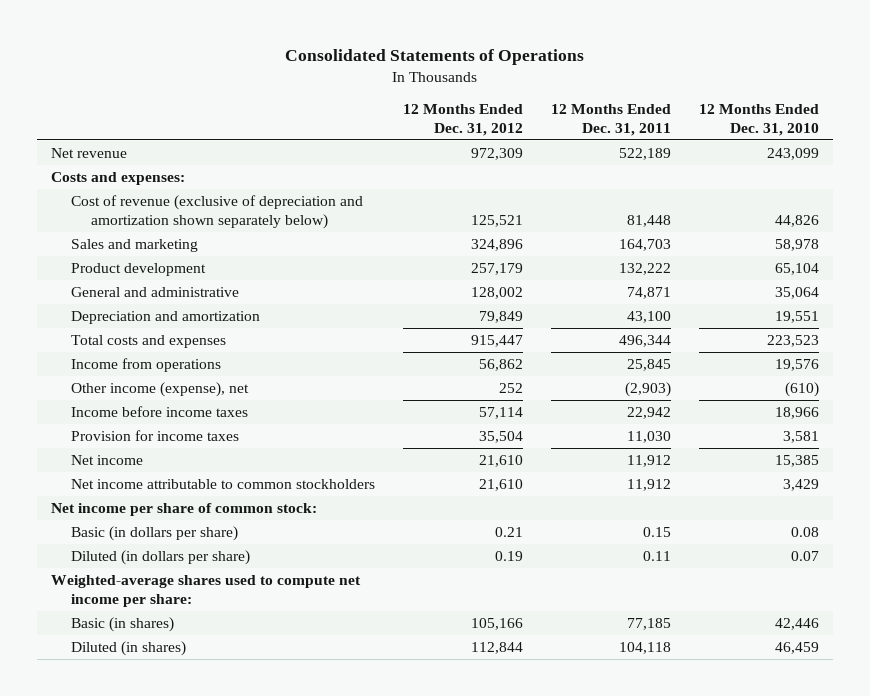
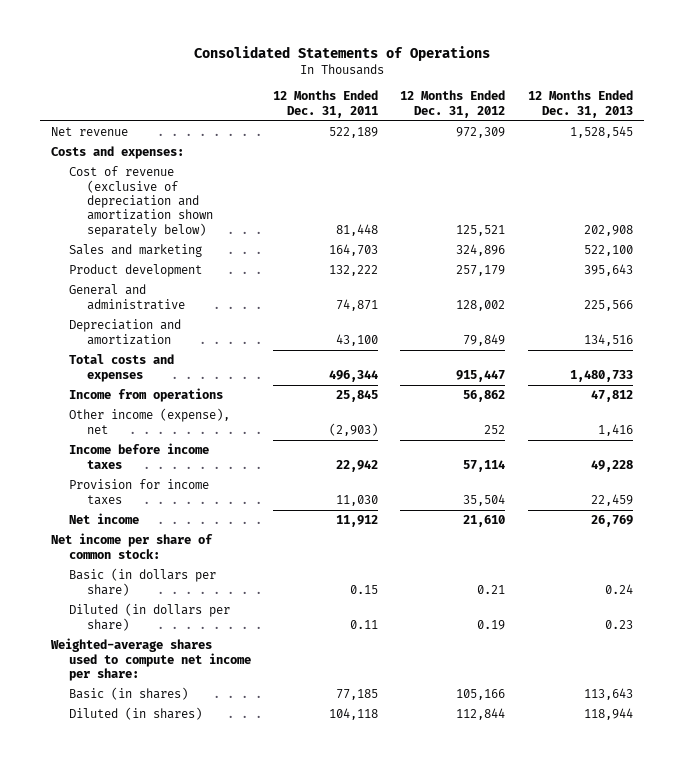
[698,103,819,136] 12 Months Ended Dec. 31, 2010 -> none
none -> [527,90,633,118] 12 Months Ended Dec. 31, 2013
[71,478,376,489] Net income attributable to common stockholders -> none

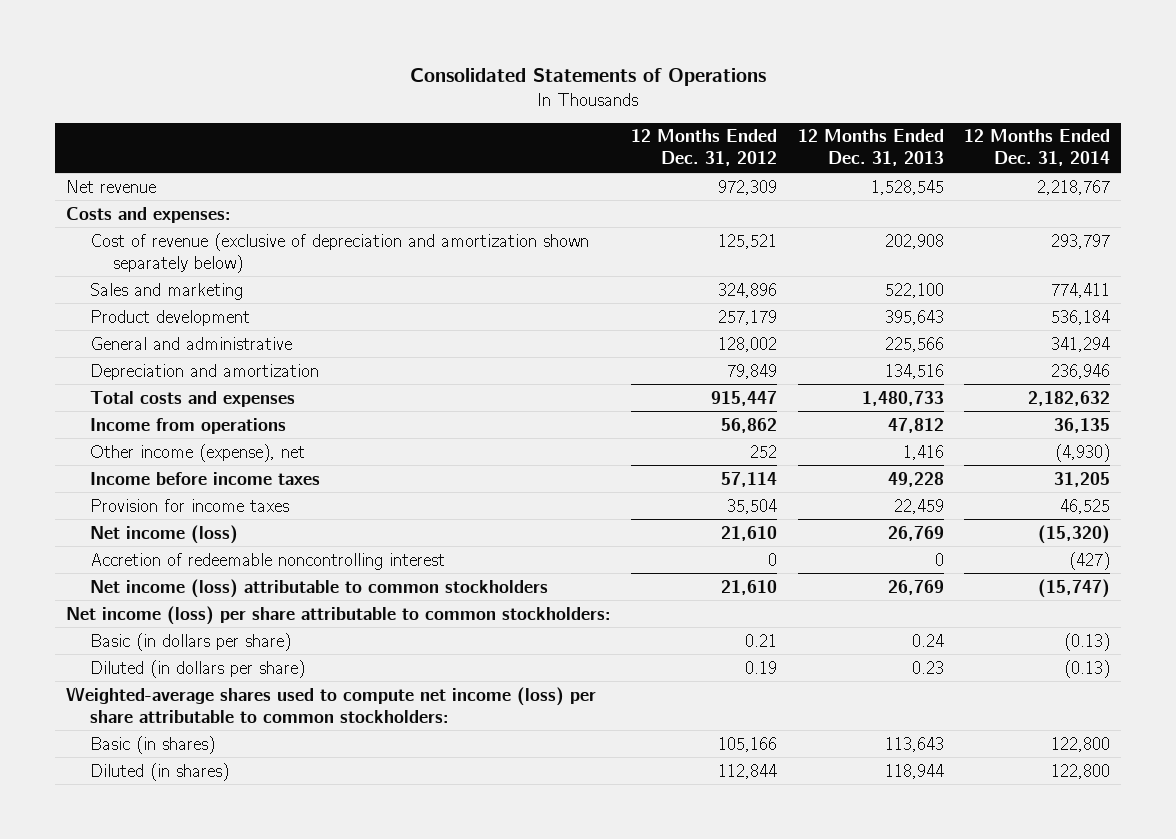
[273,90,379,118] 12 Months Ended Dec. 31, 2011 -> none
none -> [964,129,1111,167] 12 Months Ended Dec. 31, 2014
none -> [89,524,238,544] Net income (loss)
none -> [89,552,445,570] Accretion of redeemable noncontrolling interest
[69,513,140,525] Net income -> [89,578,548,598] Net income (loss) attributable to common stockholders
[51,533,214,559] Net income per share of common stock: -> [65,605,611,625] Net income (loss) per share attributable to common stockholders:
[50,638,252,682] Weighted-average shares used to compute net income per share: -> [65,685,596,723] Weighted-average shares used to compute net income (loss) per share attributable to common stockholders:

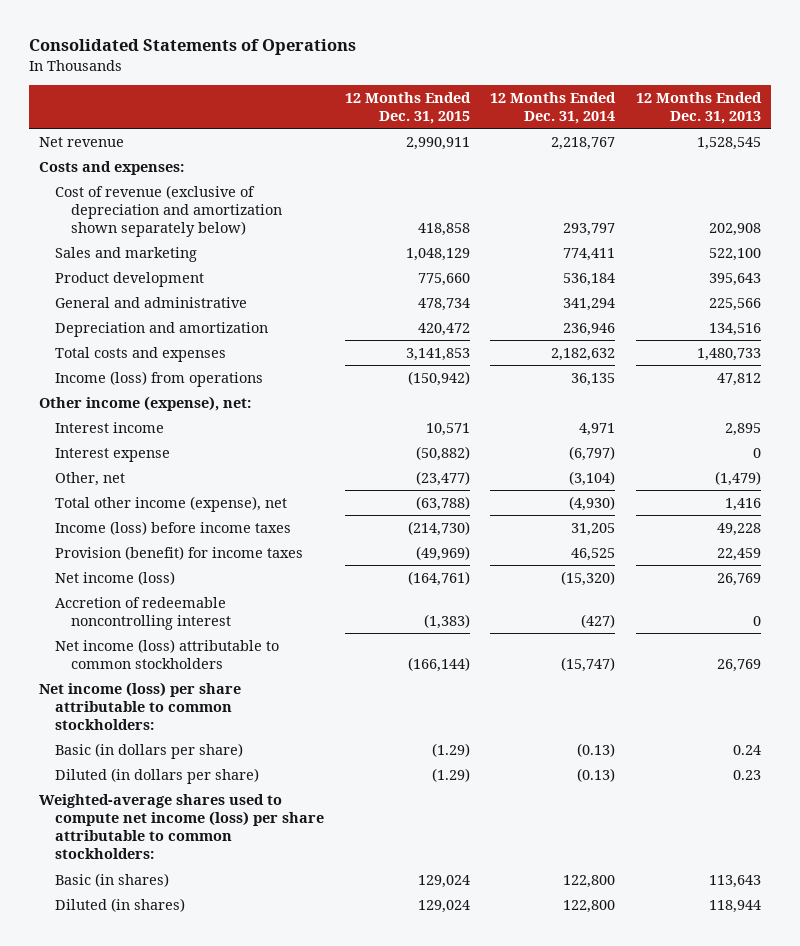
[631,129,778,167] 12 Months Ended Dec. 31, 2012 -> none
none -> [344,91,471,124] 12 Months Ended Dec. 31, 2015
[89,417,286,434] Income from operations -> [54,370,263,387] Income (loss) from operations
none -> [39,395,252,411] Other income (expense), net:
none -> [54,421,164,433] Interest income
none -> [54,447,170,462] Interest expense
none -> [54,471,125,486] Other, net
[89,443,305,462] Other income (expense), net -> [54,495,287,512] Total other income (expense), net
[89,471,320,485] Income before income taxes -> [54,520,291,535] Income (loss) before income taxes
[89,498,289,512] Provision for income taxes -> [54,545,303,560] Provision (benefit) for income taxes

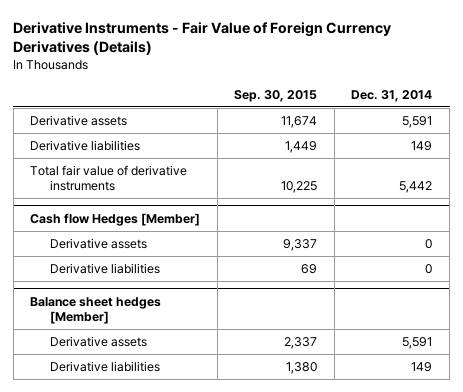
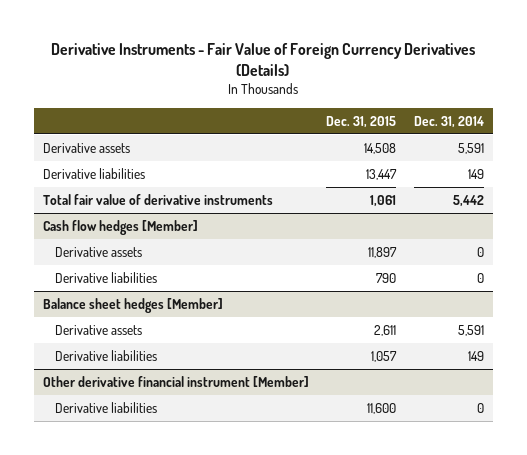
[234,89,318,102] Sep. 30, 2015 -> none
none -> [326,115,397,128] Dec. 31, 2015
[30,212,201,226] Cash flow Hedges [Member] -> [42,220,198,236] Cash flow hedges [Member]
none -> [42,376,309,388] Other derivative financial instrument [Member]
none -> [54,402,157,414] Derivative liabilities

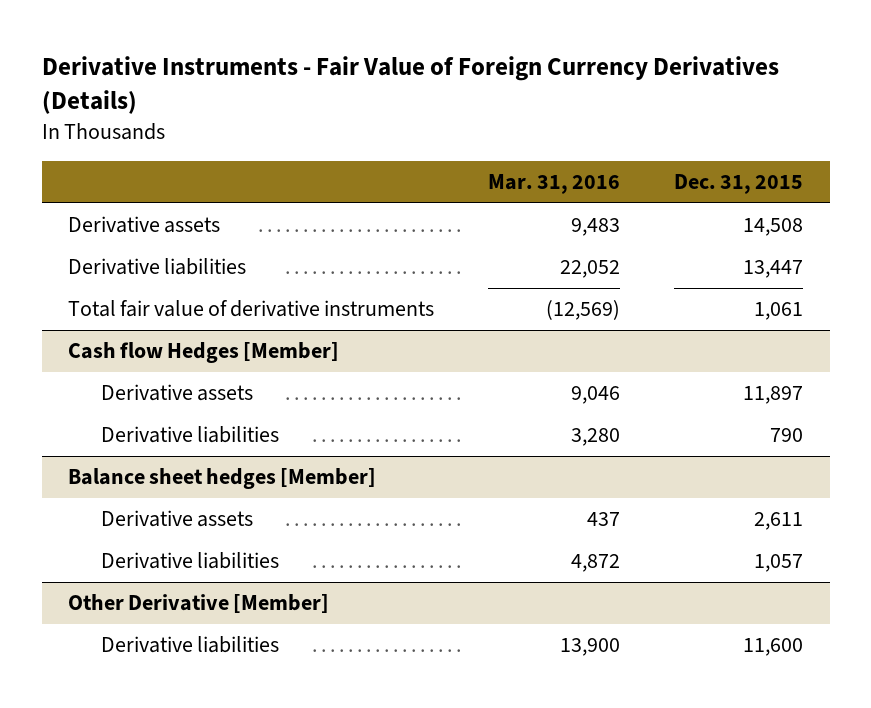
[413,115,484,128] Dec. 31, 2014 -> none
none -> [488,173,621,194] Mar. 31, 2016
[42,220,198,236] Cash flow hedges [Member] -> [68,342,340,364] Cash flow Hedges [Member]
[42,376,309,388] Other derivative financial instrument [Member] -> [68,594,330,614] Other Derivative [Member]

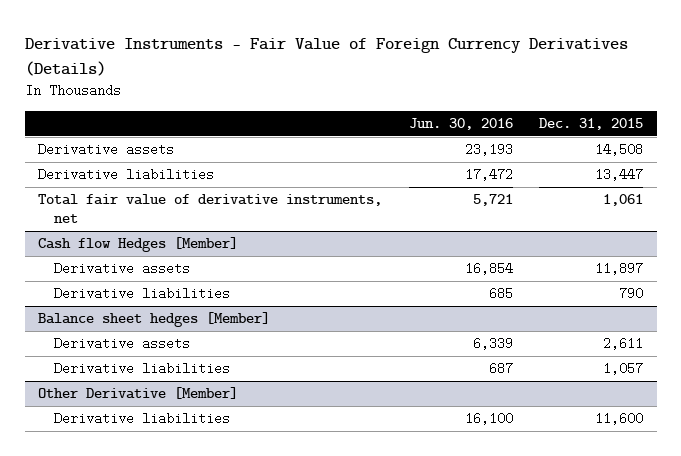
[488,173,621,194] Mar. 31, 2016 -> none
none -> [408,118,513,131] Jun. 30, 2016
[68,300,435,318] Total fair value of derivative instruments -> [38,194,383,224] Total fair value of derivative instruments, net

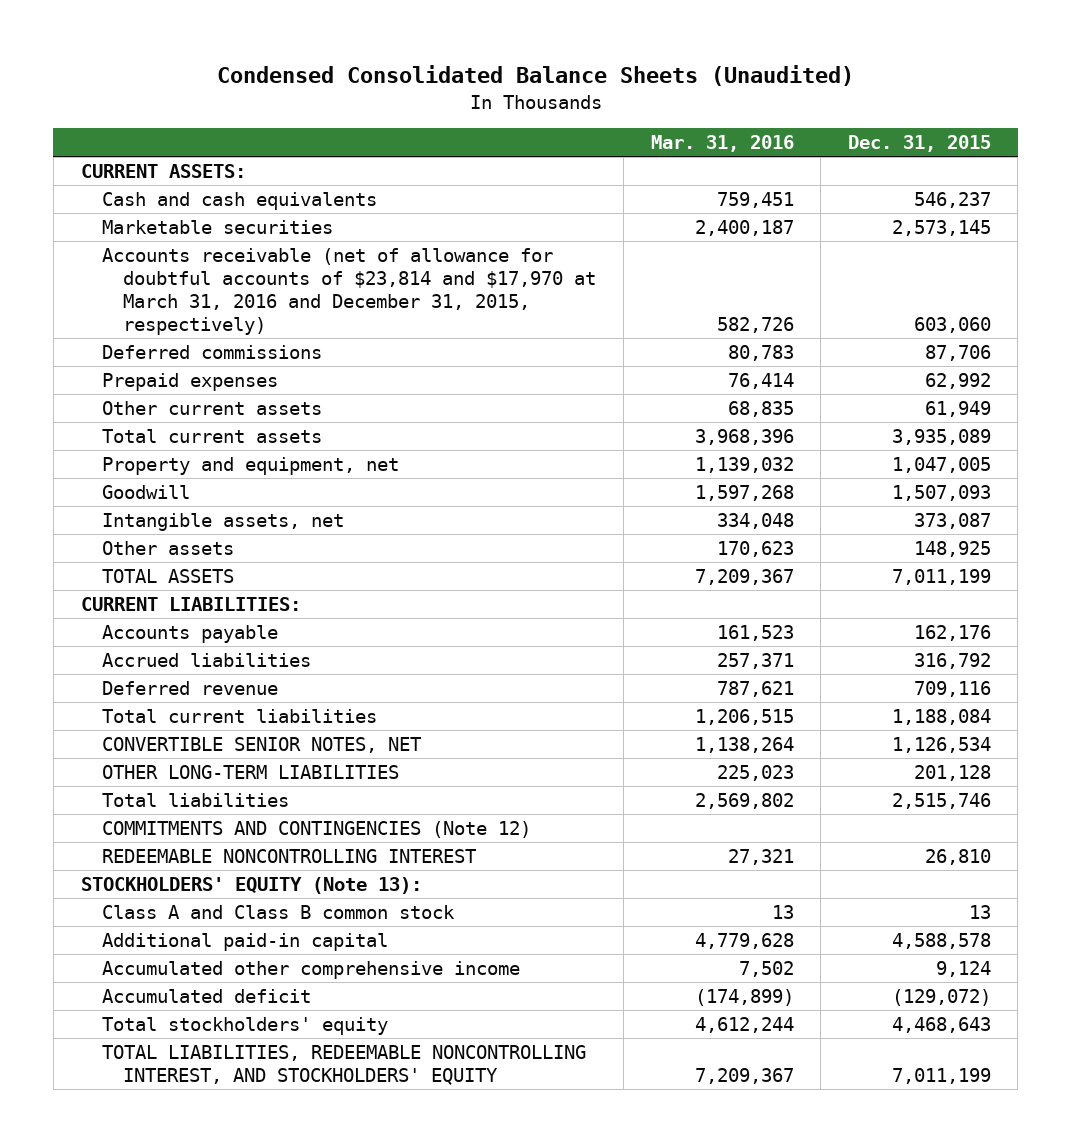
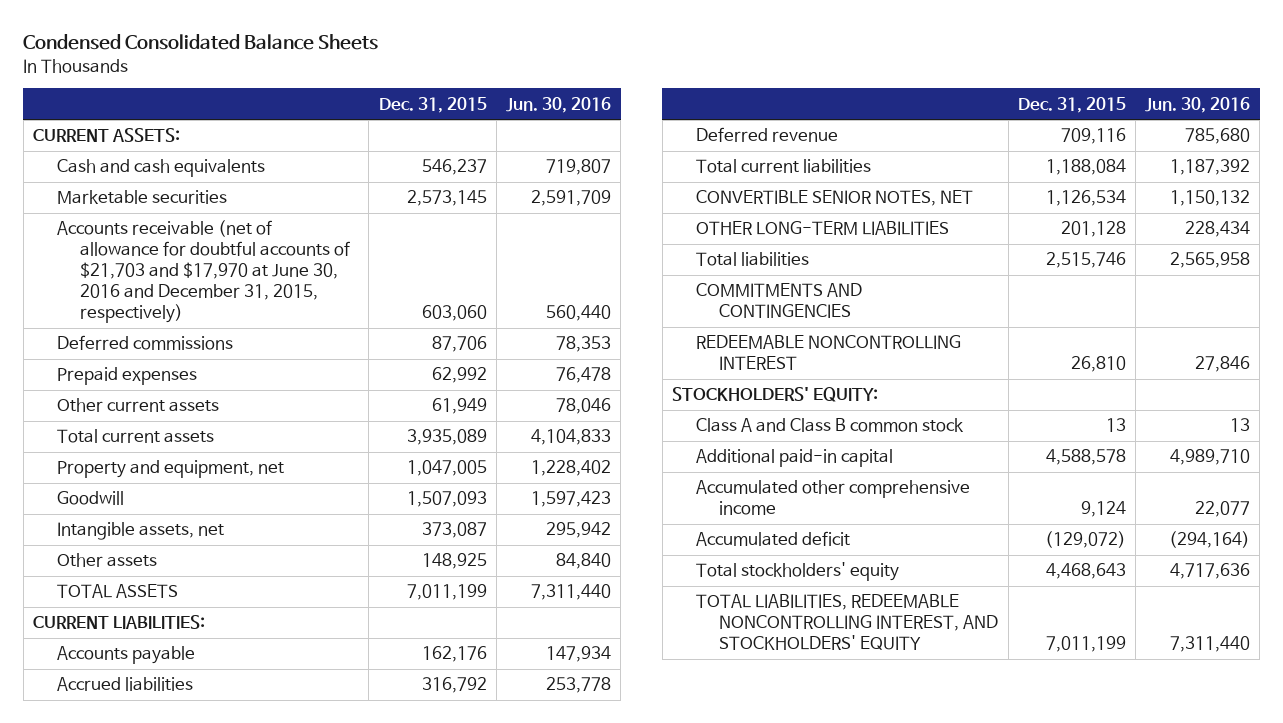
[216,65,854,87] Condensed Consolidated Balance Sheets (Unaudited) -> [23,34,379,51] Condensed Consolidated Balance Sheets
[650,135,794,153] Mar. 31, 2016 -> none
none -> [506,96,612,113] Jun. 30, 2016
[101,248,597,336] Accounts receivable (net of allowance for doubtful accounts of $23,814 and $17,970 at March 31, 2016 and December 31, 2015, respectively) -> [56,220,351,324] Accounts receivable (net of allowance for doubtful accounts of $21,703 and $17,970 at June 30, 2016 and December 31, 2015, respectively)
[101,821,531,839] COMMITMENTS AND CONTINGENCIES (Note 12) -> [695,283,862,319] COMMITMENTS AND CONTINGENCIES
[80,877,422,895] STOCKHOLDERS' EQUITY (Note 13): -> [672,387,879,403] STOCKHOLDERS' EQUITY:

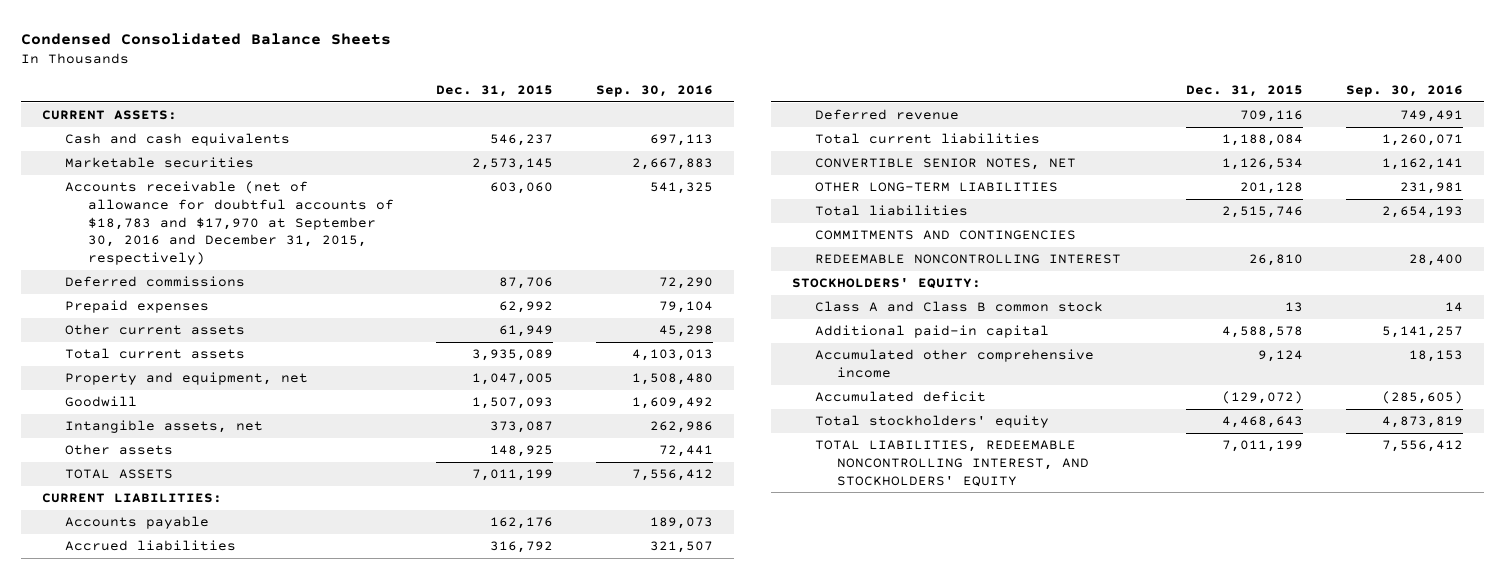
[506,96,612,113] Jun. 30, 2016 -> none
none -> [595,84,713,97] Sep. 30, 2016
[56,220,351,324] Accounts receivable (net of allowance for doubtful accounts of $21,703 and $17,970 at June 30, 2016 and December 31, 2015, respectively) -> [64,181,394,266] Accounts receivable (net of allowance for doubtful accounts of $18,783 and $17,970 at September 30, 2016 and December 31, 2015, respectively)

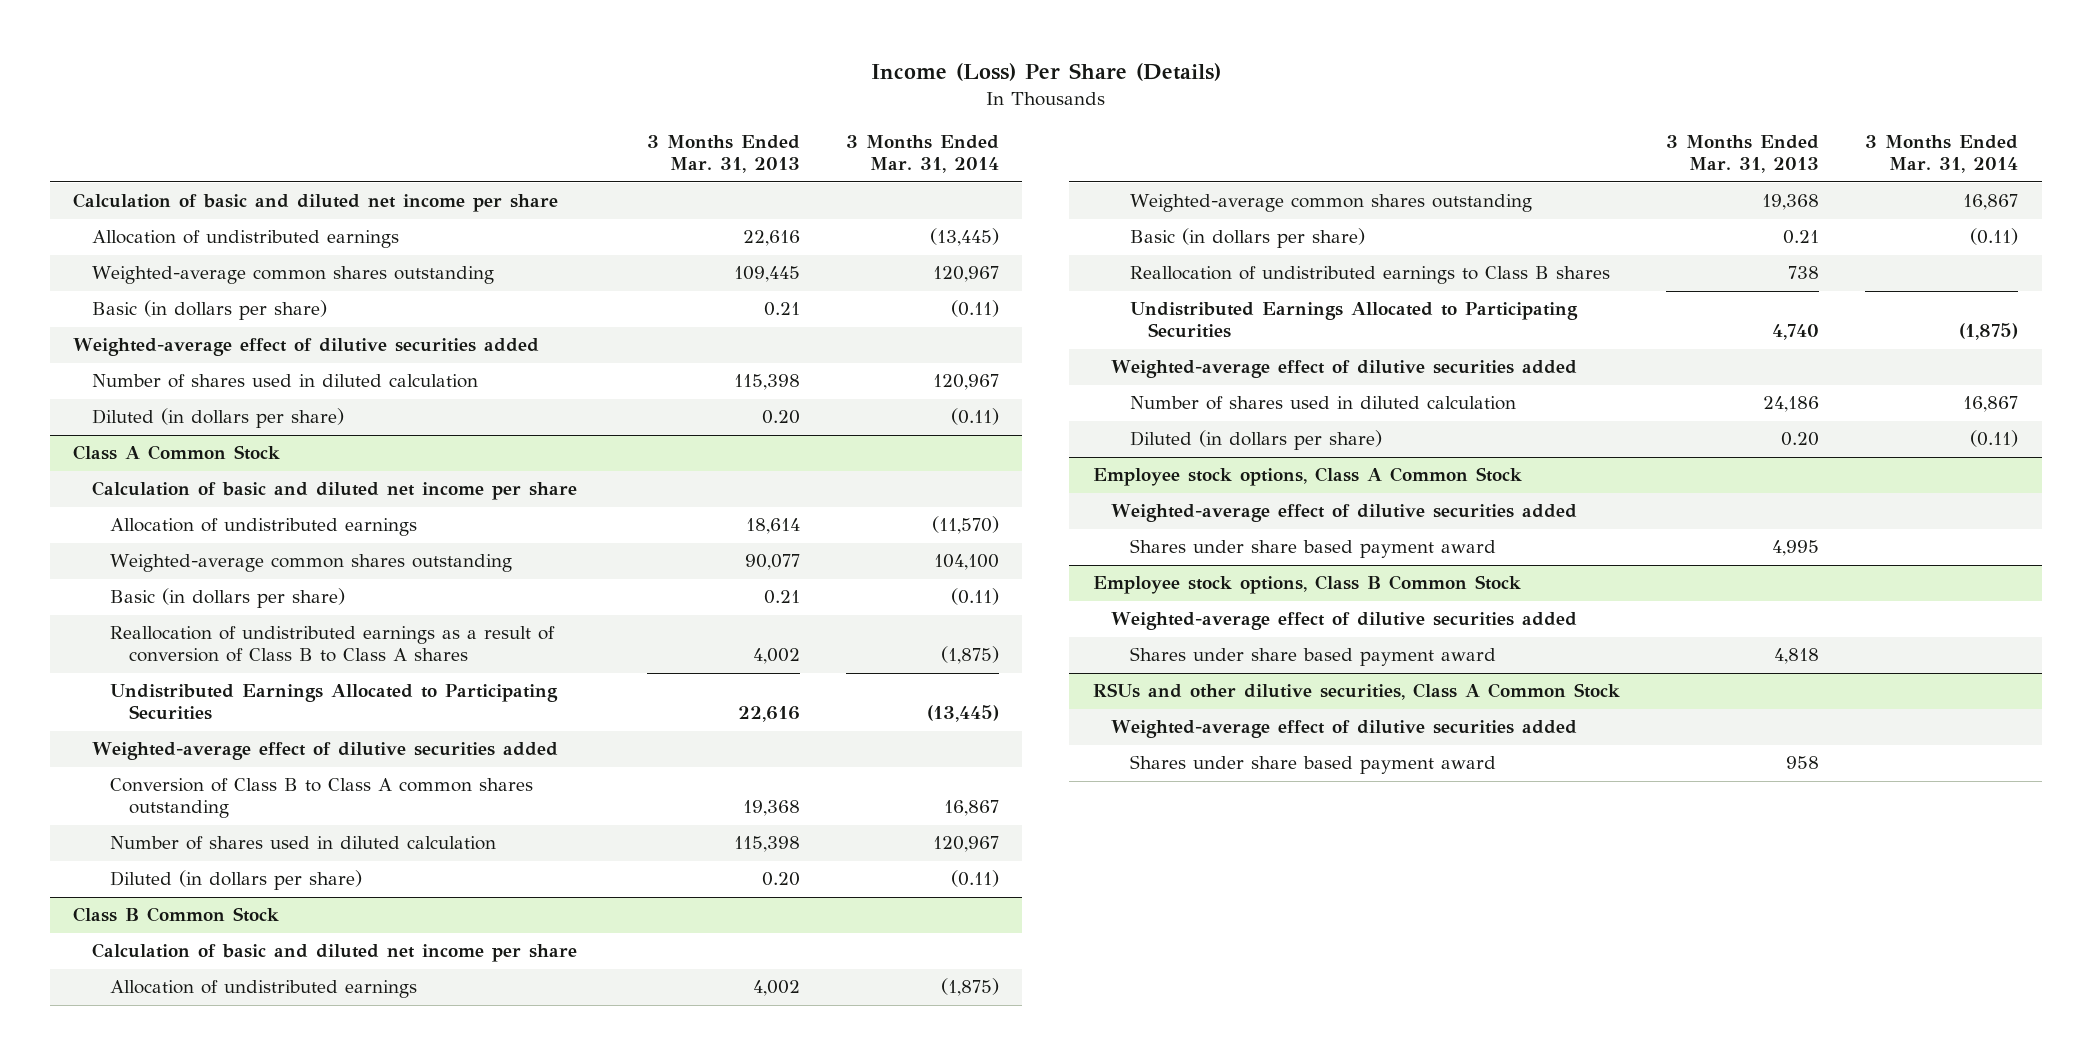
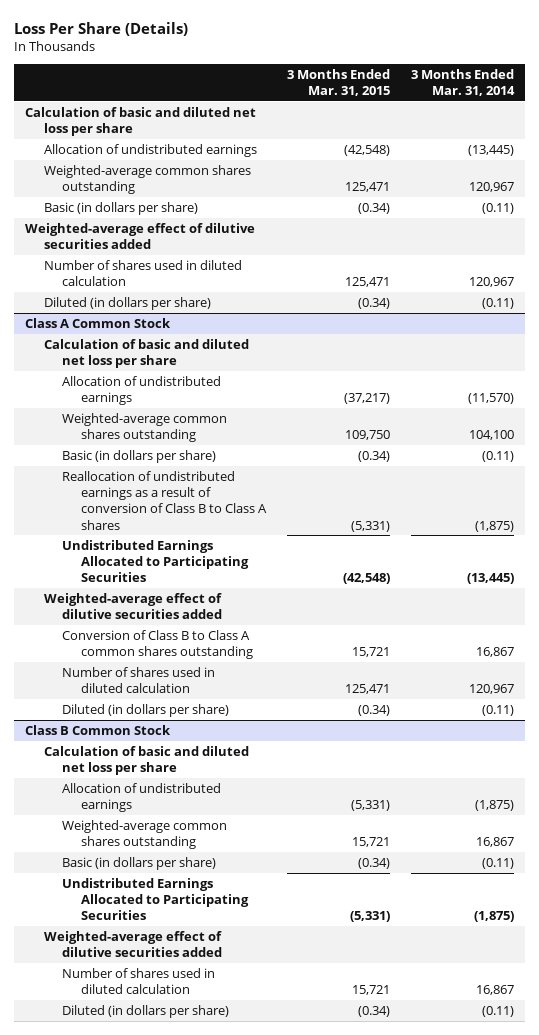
[870,63,1221,82] Income (Loss) Per Share (Details) -> [14,22,189,37] Loss Per Share (Details)
[646,135,800,174] 3 Months Ended Mar. 31, 2013 -> none
none -> [287,68,391,97] 3 Months Ended Mar. 31, 2015
[73,193,559,213] Calculation of basic and diluted net income per share -> [24,106,256,137] Calculation of basic and diluted net loss per share
[91,481,577,501] Calculation of basic and diluted net income per share -> [43,338,249,369] Calculation of basic and diluted net loss per share
[91,943,577,963] Calculation of basic and diluted net income per share -> [43,745,249,776] Calculation of basic and diluted net loss per share
[1129,266,1610,285] Reallocation of undistributed earnings to Class B shares -> none
[1092,467,1522,487] Employee stock options, Class A Common Stock -> none
[1111,504,1578,523] Weighted-average effect of dilutive securities added -> none
[1129,539,1496,559] Shares under share based payment award -> none
[1092,575,1521,595] Employee stock options, Class B Common Stock -> none
[1111,612,1578,631] Weighted-average effect of dilutive securities added -> none
[1129,647,1496,667] Shares under share based payment award -> none
[1092,683,1620,701] RSUs and other dilutive securities, Class A Common Stock -> none
[1111,720,1578,739] Weighted-average effect of dilutive securities added -> none
[1129,755,1496,775] Shares under share based payment award -> none

